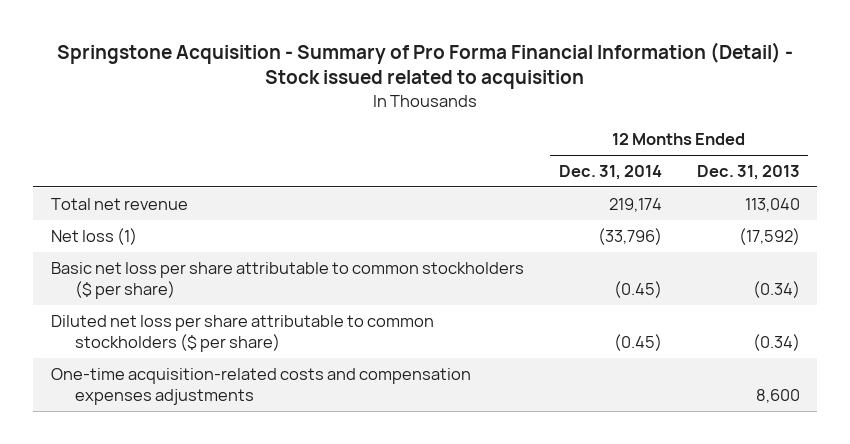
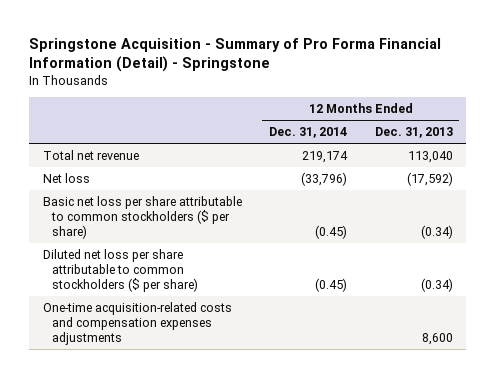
[57,41,794,90] Springstone Acquisition - Summary of Pro Forma Financial Information (Detail) - Stock issued related to acquisition -> [29,37,442,73] Springstone Acquisition - Summary of Pro Forma Financial Information (Detail) - Springstone
[50,227,137,245] Net loss (1) -> [42,172,90,183] Net loss

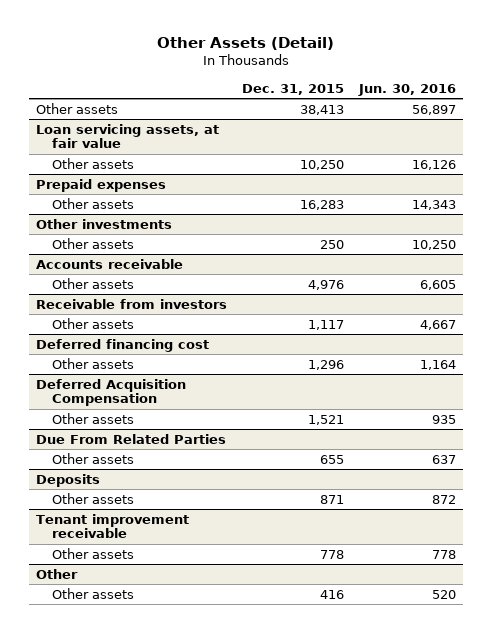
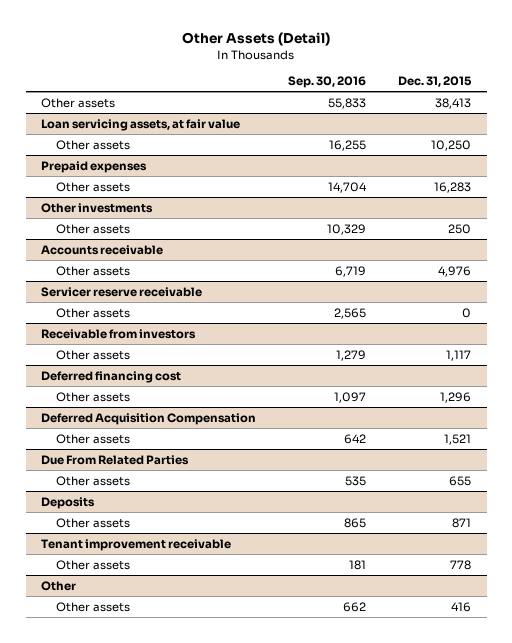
[357,83,456,96] Jun. 30, 2016 -> none
none -> [288,76,367,89] Sep. 30, 2016
none -> [41,286,203,297] Servicer reserve receivable
none -> [56,307,131,318] Other assets

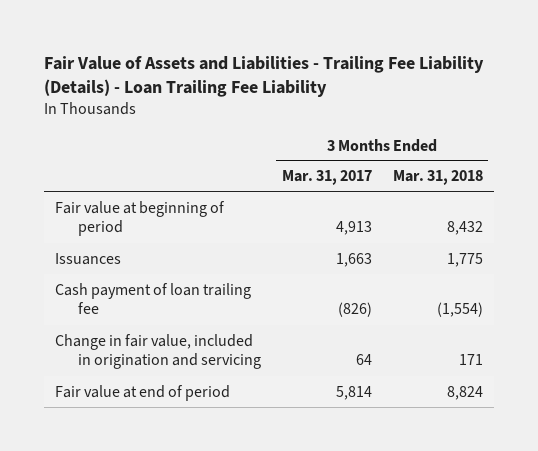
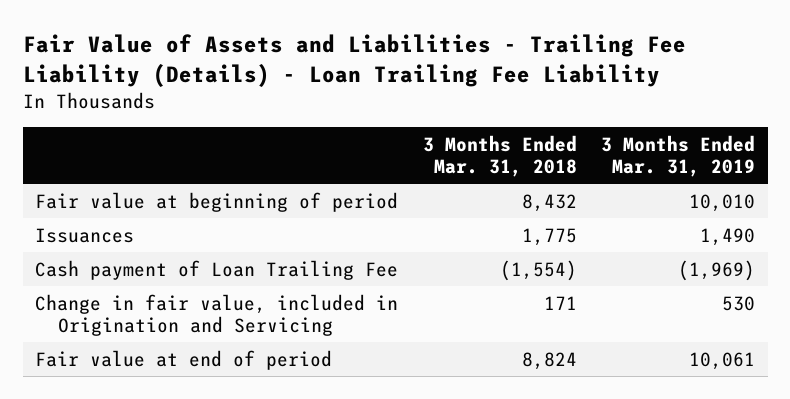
[281,170,372,186] Mar. 31, 2017 -> none
none -> [601,134,756,177] 3 Months Ended Mar. 31, 2019
[54,282,251,315] Cash payment of loan trailing fee -> [35,259,399,280] Cash payment of Loan Trailing Fee
[54,333,261,370] Change in fair value, included in origination and servicing -> [35,293,399,337] Change in fair value, included in Origination and Servicing

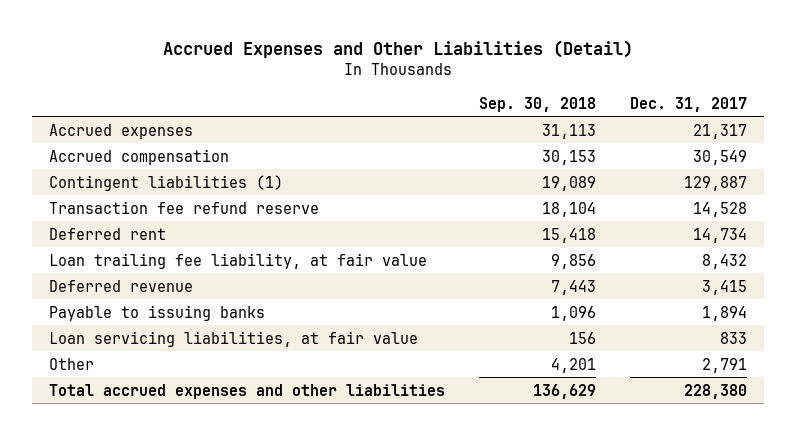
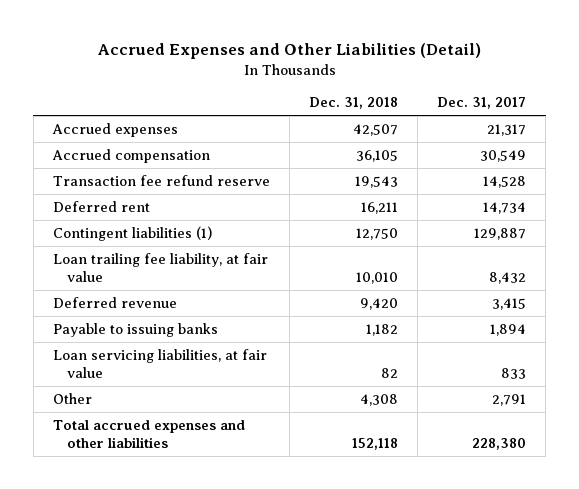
[479,96,597,112] Sep. 30, 2018 -> none
none -> [309,97,399,110] Dec. 31, 2018
[48,174,283,191] Contingent liabilities (1) -> [52,225,212,241] Contingent liabilities (1)

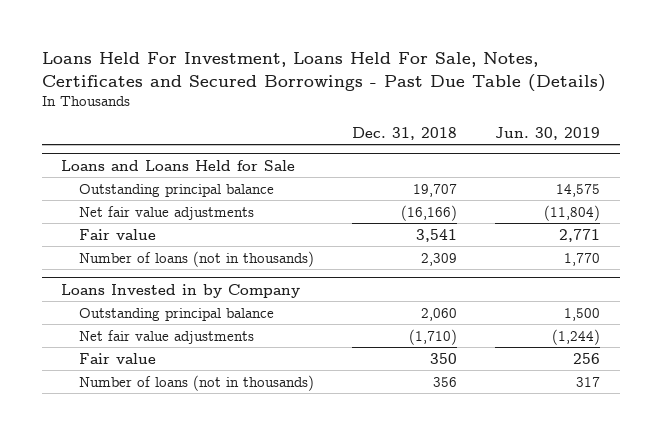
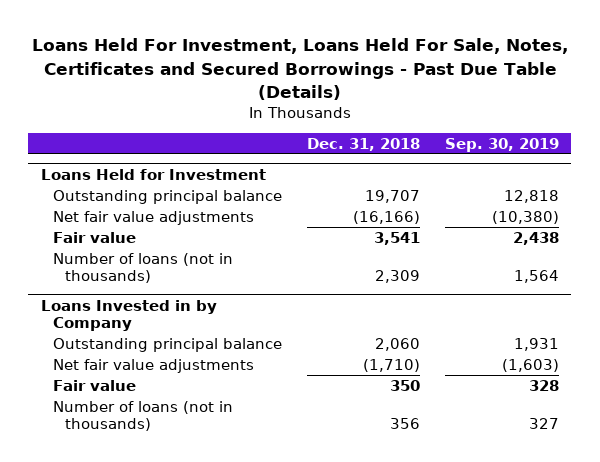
[495,126,601,140] Jun. 30, 2019 -> none
none -> [444,137,559,152] Sep. 30, 2019
[60,159,295,171] Loans and Loans Held for Sale -> [40,168,266,180] Loans Held for Investment

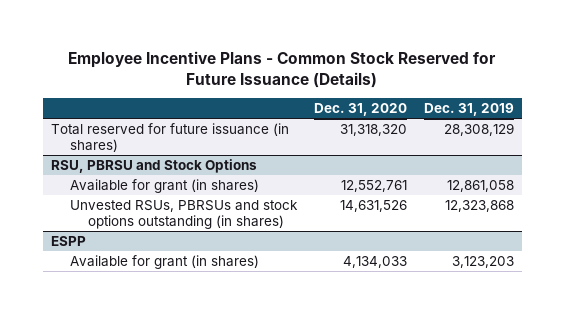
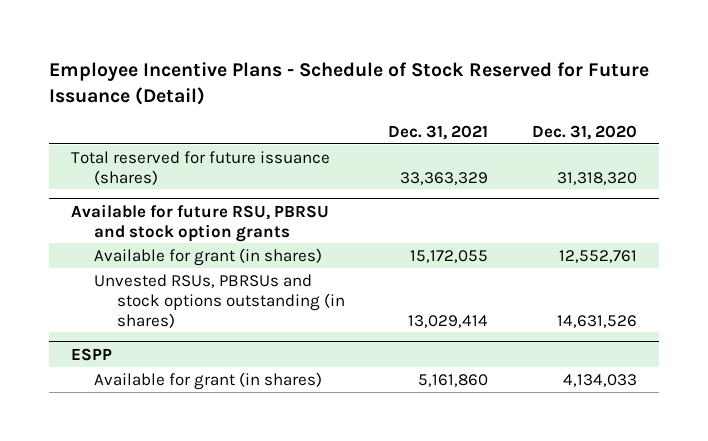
[68,50,497,88] Employee Incentive Plans - Common Stock Reserved for Future Issuance (Details) -> [49,61,650,106] Employee Incentive Plans - Schedule of Stock Reserved for Future Issuance (Detail)
[423,103,514,117] Dec. 31, 2019 -> none
none -> [388,124,489,140] Dec. 31, 2021
[51,123,290,152] Total reserved for future issuance (in shares) -> [71,150,331,185] Total reserved for future issuance (shares)
[51,159,258,174] RSU, PBRSU and Stock Options -> [71,203,330,242] Available for future RSU, PBRSU and stock option grants

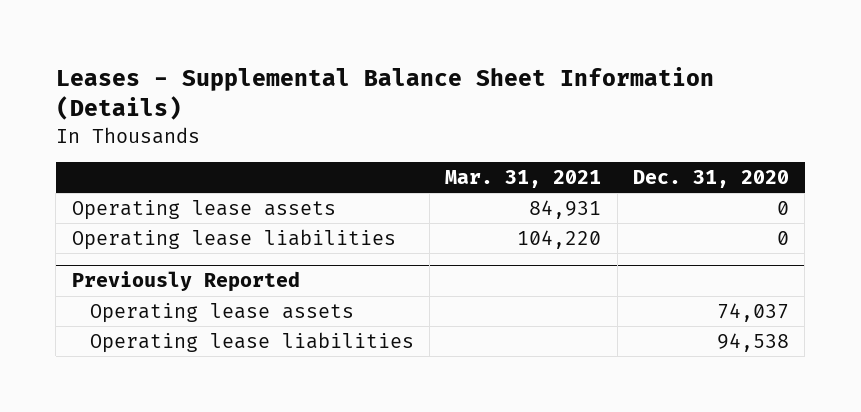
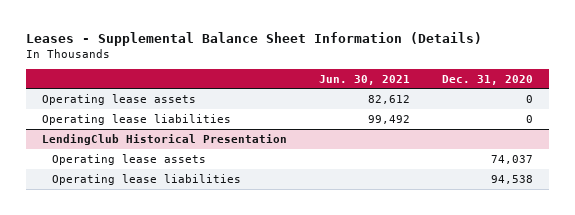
[445,170,602,189] Mar. 31, 2021 -> none
none -> [319,74,411,85] Jun. 30, 2021
[71,271,300,293] Previously Reported -> [41,133,287,145] LendingClub Historical Presentation

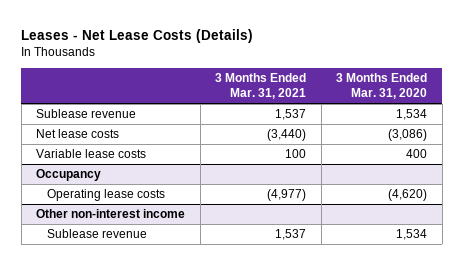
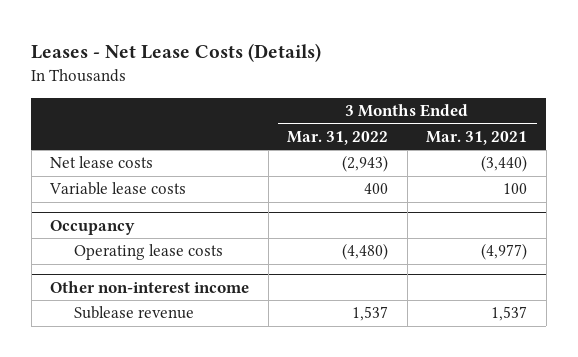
[336,73,428,100] 3 Months Ended Mar. 31, 2020 -> none
none -> [287,130,389,145] Mar. 31, 2022
[36,109,137,119] Sublease revenue -> none

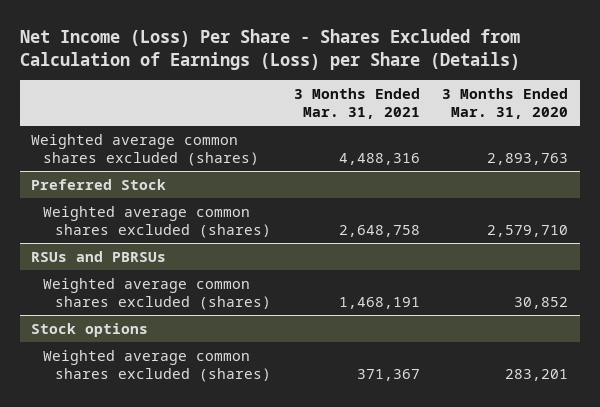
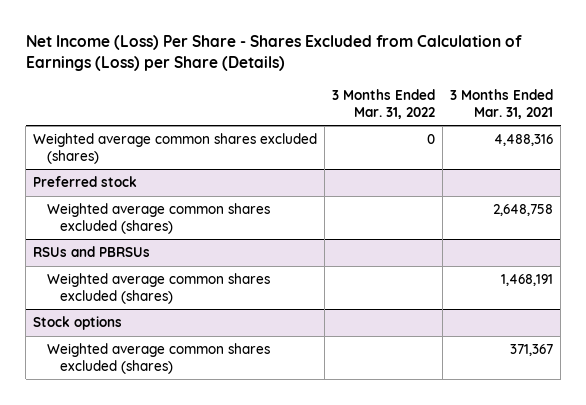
[442,87,569,120] 3 Months Ended Mar. 31, 2020 -> none
none -> [332,89,436,119] 3 Months Ended Mar. 31, 2022
[31,178,167,190] Preferred Stock -> [33,176,138,188] Preferred stock

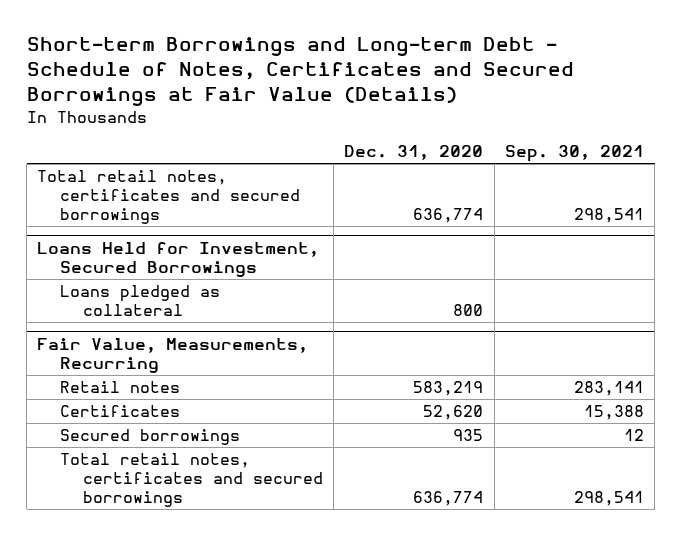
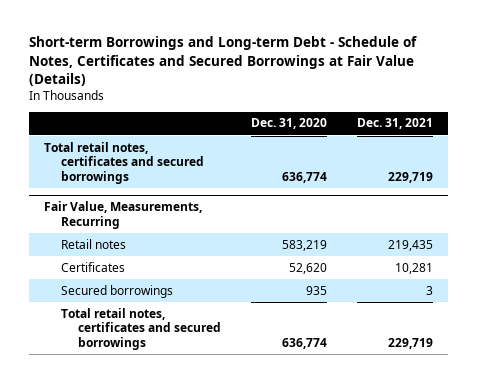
[505,144,645,162] Sep. 30, 2021 -> none
none -> [357,118,434,130] Dec. 31, 2021
[37,241,320,277] Loans Held for Investment, Secured Borrowings -> none
[60,285,221,317] Loans pledged as collateral -> none

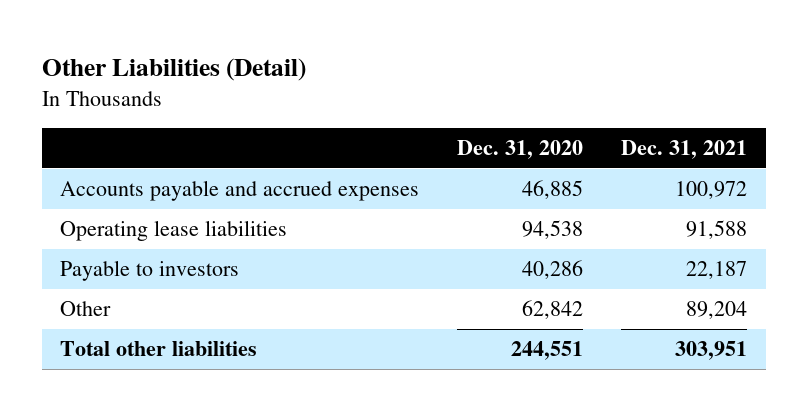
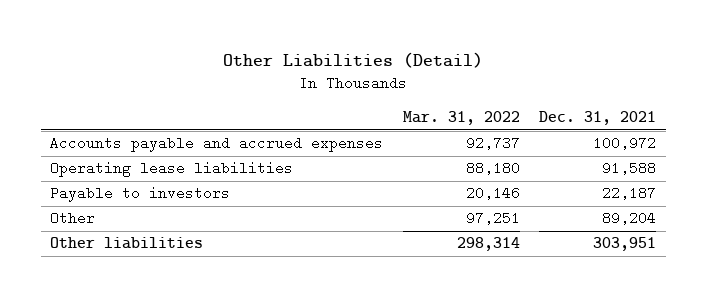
[457,139,584,159] Dec. 31, 2020 -> none
none -> [402,111,520,126] Mar. 31, 2022
[60,341,258,357] Total other liabilities -> [50,237,204,250] Other liabilities

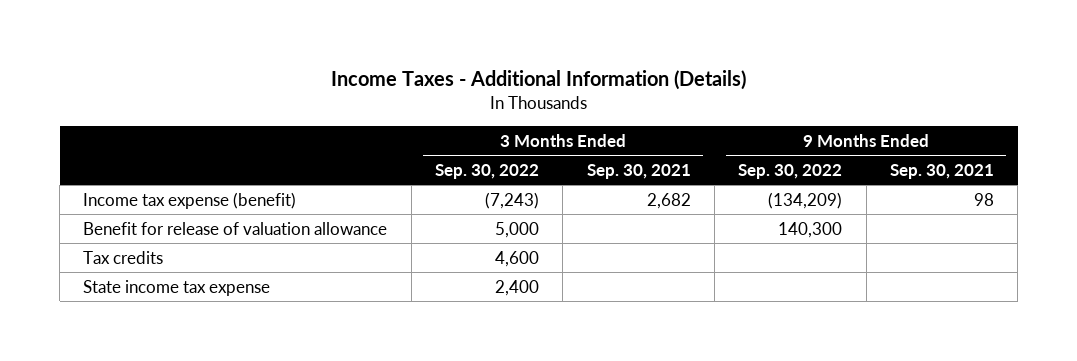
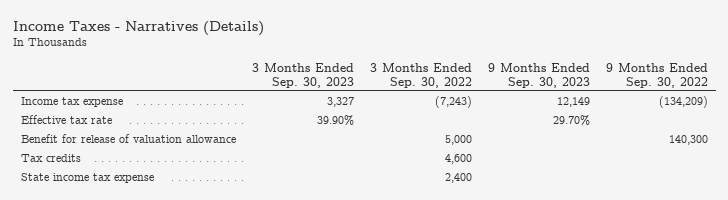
[330,70,746,91] Income Taxes - Additional Information (Details) -> [12,20,264,36] Income Taxes - Narratives (Details)
[586,163,691,179] Sep. 30, 2021 -> none
[890,163,995,179] Sep. 30, 2021 -> none
none -> [251,62,354,88] 3 Months Ended Sep. 30, 2023
none -> [487,62,590,88] 9 Months Ended Sep. 30, 2023
[83,191,297,209] Income tax expense (benefit) -> [20,97,123,108] Income tax expense
none -> [20,115,112,125] Effective tax rate

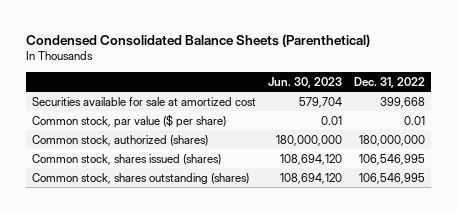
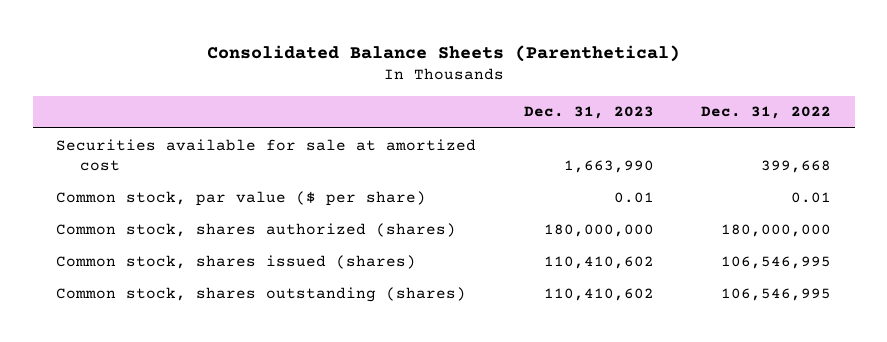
[26,33,371,47] Condensed Consolidated Balance Sheets (Parenthetical) -> [206,44,680,62] Consolidated Balance Sheets (Parenthetical)
[268,76,343,88] Jun. 30, 2023 -> none
none -> [523,106,654,120] Dec. 31, 2023
[32,134,209,146] Common stock, authorized (shares) -> [56,222,457,237] Common stock, shares authorized (shares)

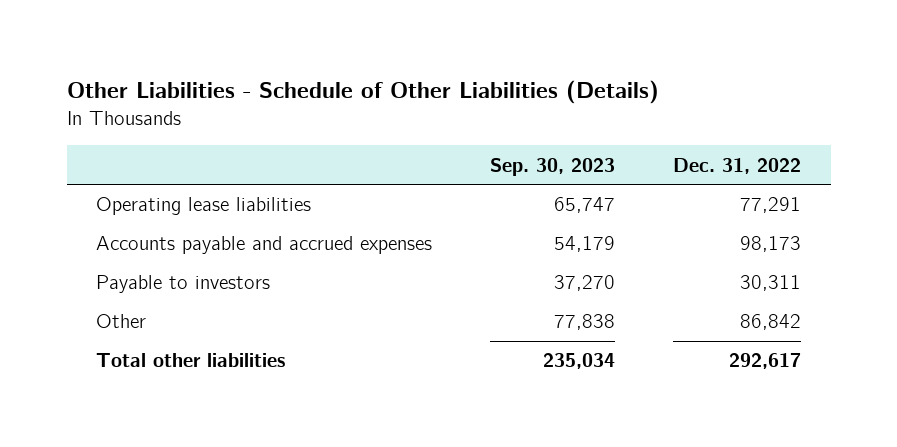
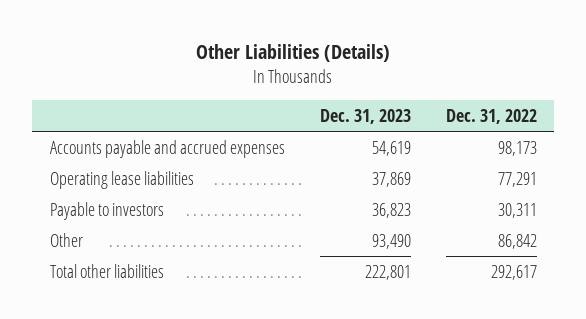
[66,79,659,104] Other Liabilities - Schedule of Other Liabilities (Details) -> [196,44,391,63] Other Liabilities (Details)
[490,157,616,176] Sep. 30, 2023 -> none
none -> [319,108,411,124] Dec. 31, 2023
[95,197,311,216] Operating lease liabilities -> [49,170,194,189] Operating lease liabilities

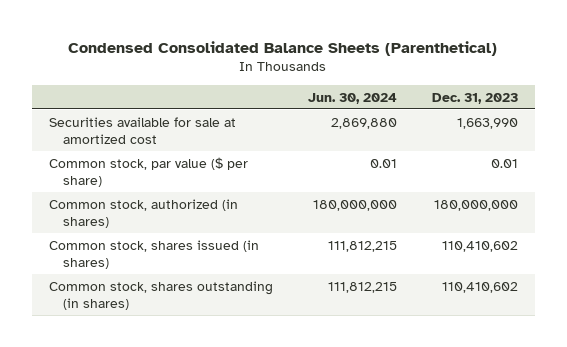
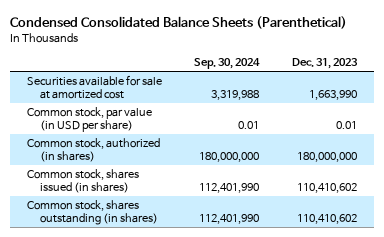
[307,92,397,104] Jun. 30, 2024 -> none
none -> [194,58,261,70] Sep. 30, 2024
[49,156,249,188] Common stock, par value ($ per share) -> [26,106,152,133] Common stock, par value (in USD per share)

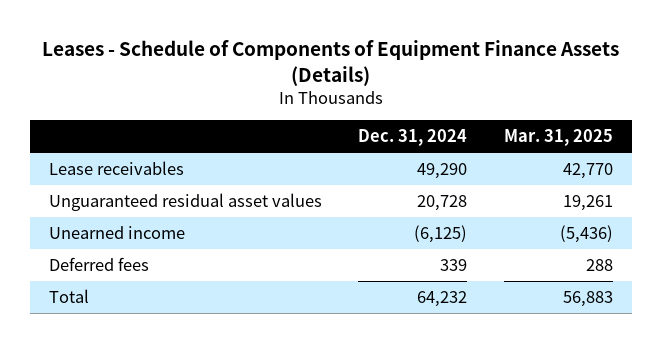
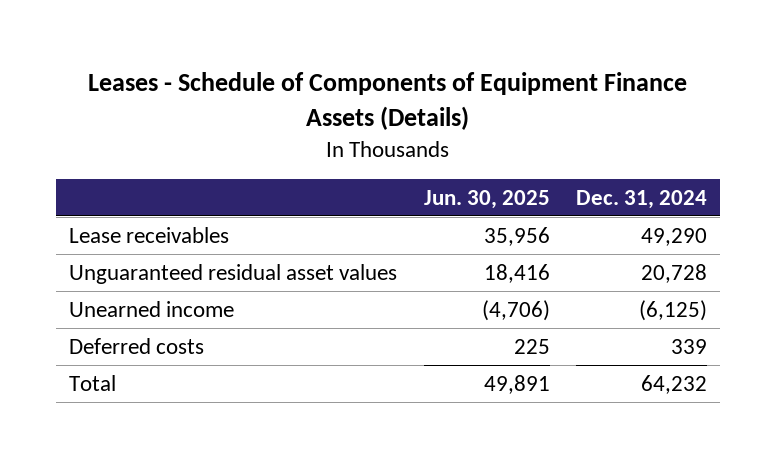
[504,129,614,147] Mar. 31, 2025 -> none
none -> [423,189,550,209] Jun. 30, 2025
[48,256,149,271] Deferred fees -> [69,337,205,354] Deferred costs

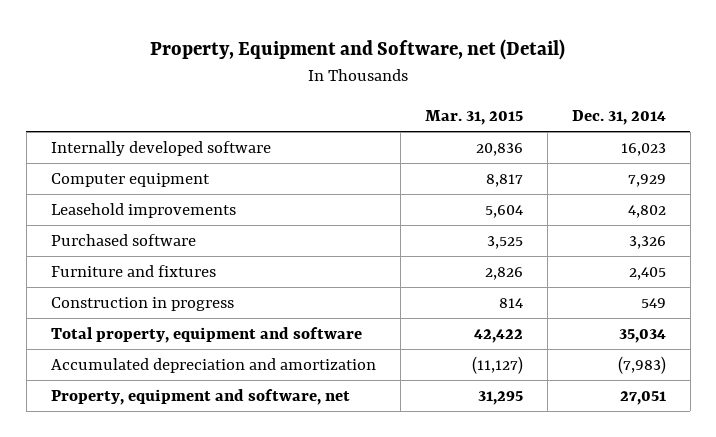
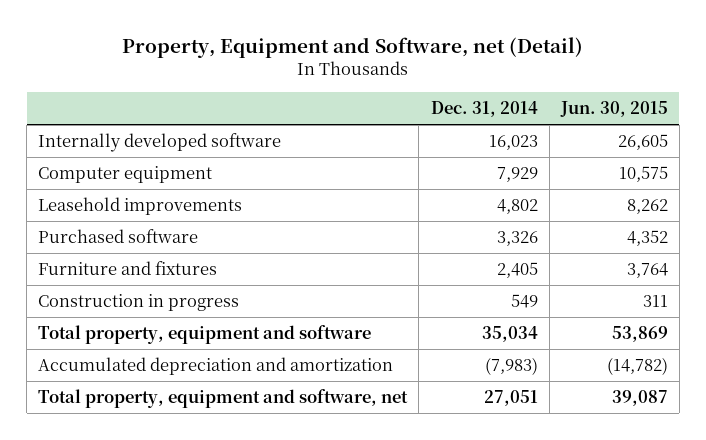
[424,109,523,125] Mar. 31, 2015 -> none
none -> [559,101,668,118] Jun. 30, 2015
[50,389,350,406] Property, equipment and software, net -> [38,389,409,409] Total property, equipment and software, net

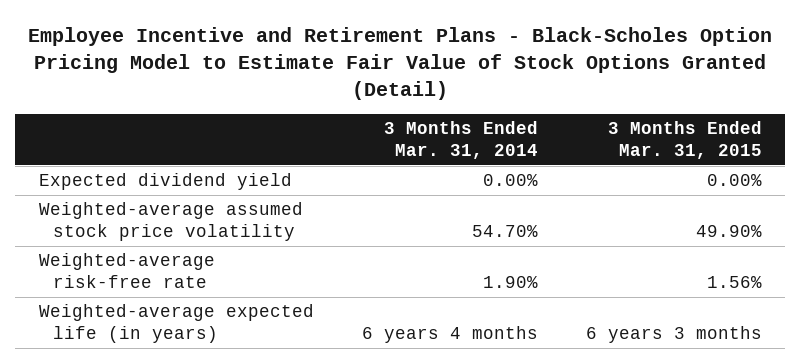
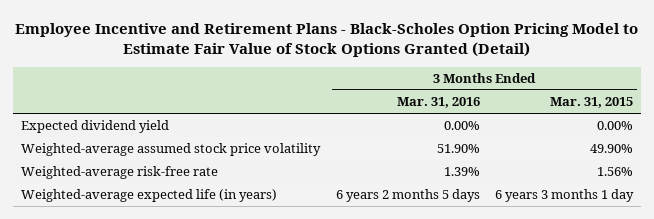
[383,120,538,160] 3 Months Ended Mar. 31, 2014 -> none
none -> [396,97,480,109] Mar. 31, 2016
[585,326,762,344] 6 years 3 months -> [494,189,634,203] 6 years 3 months 1 day

